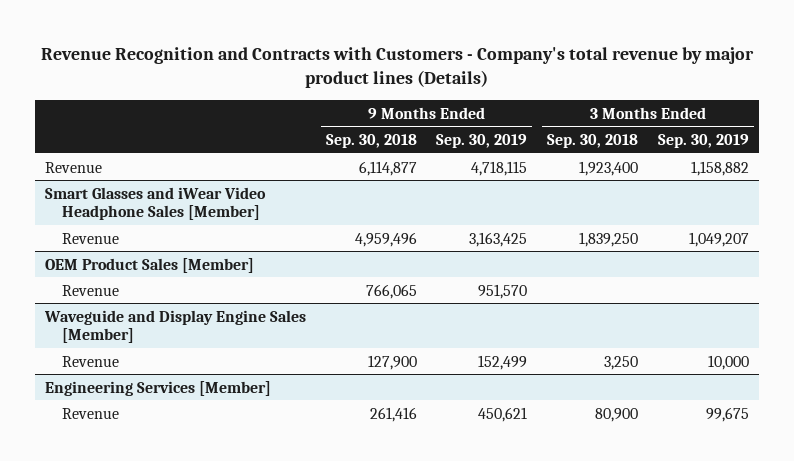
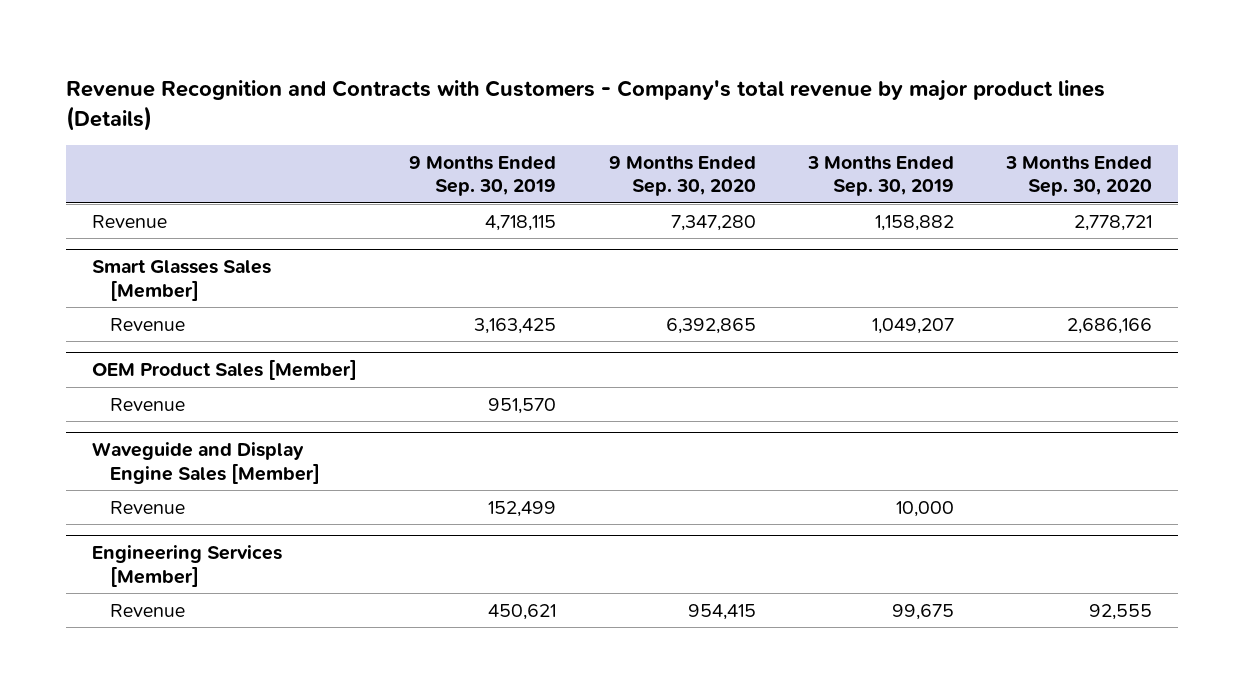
[325,133,417,148] Sep. 30, 2018 -> none
[547,133,639,148] Sep. 30, 2018 -> none
none -> [608,155,756,197] 9 Months Ended Sep. 30, 2020
none -> [1005,155,1153,197] 3 Months Ended Sep. 30, 2020
[45,186,267,221] Smart Glasses and iWear Video Headphone Sales [Member] -> [92,260,272,301] Smart Glasses Sales [Member]

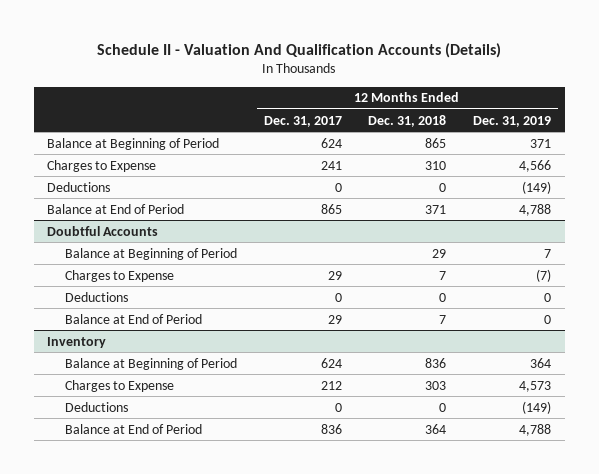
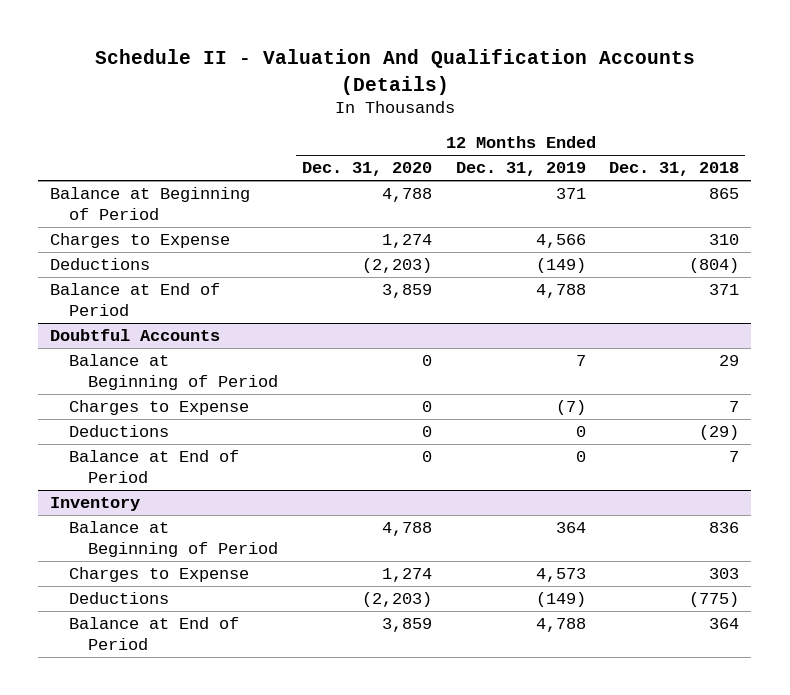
[263,115,342,127] Dec. 31, 2017 -> none
none -> [302,162,433,177] Dec. 31, 2020
[439,182,447,192] 0 -> [689,258,740,274] (804)
[439,292,447,302] 0 -> [699,425,740,441] (29)
[439,402,447,412] 0 -> [689,592,740,608] (775)

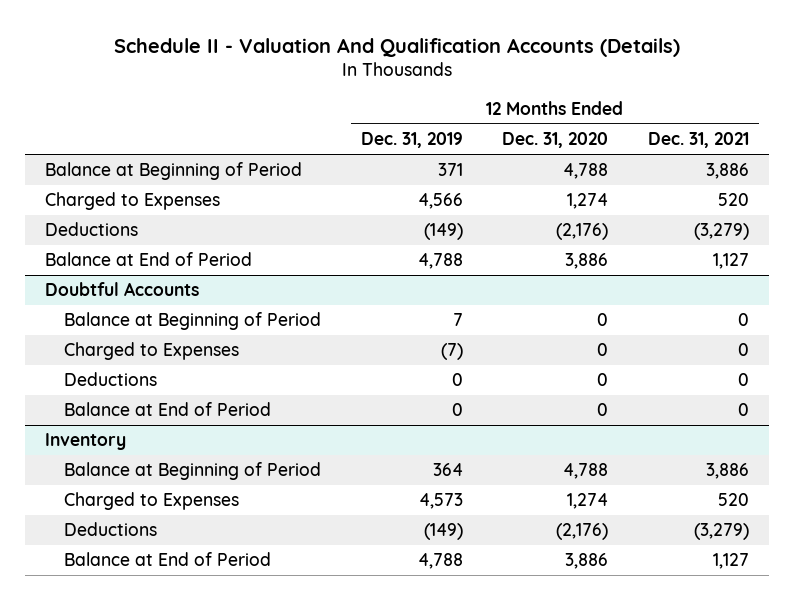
[609,162,740,177] Dec. 31, 2018 -> none
none -> [648,132,750,149] Dec. 31, 2021
[50,233,231,249] Charges to Expense -> [45,192,221,211] Charged to Expenses
[362,258,433,274] (2,203) -> [556,223,609,241] (2,176)
[382,284,433,299] 3,859 -> [565,253,609,270] 3,886
[69,400,250,416] Charges to Expense -> [63,342,239,361] Charged to Expenses
[69,567,250,583] Charges to Expense -> [63,492,239,511] Charged to Expenses
[362,592,433,608] (2,203) -> [556,523,609,541] (2,176)
[382,618,433,633] 3,859 -> [565,553,609,570] 3,886

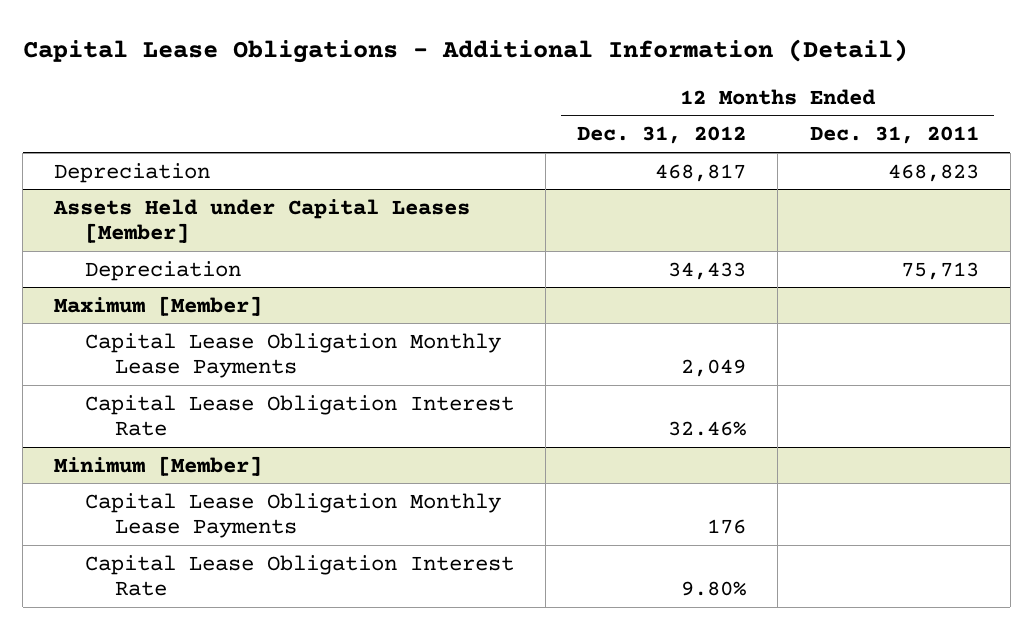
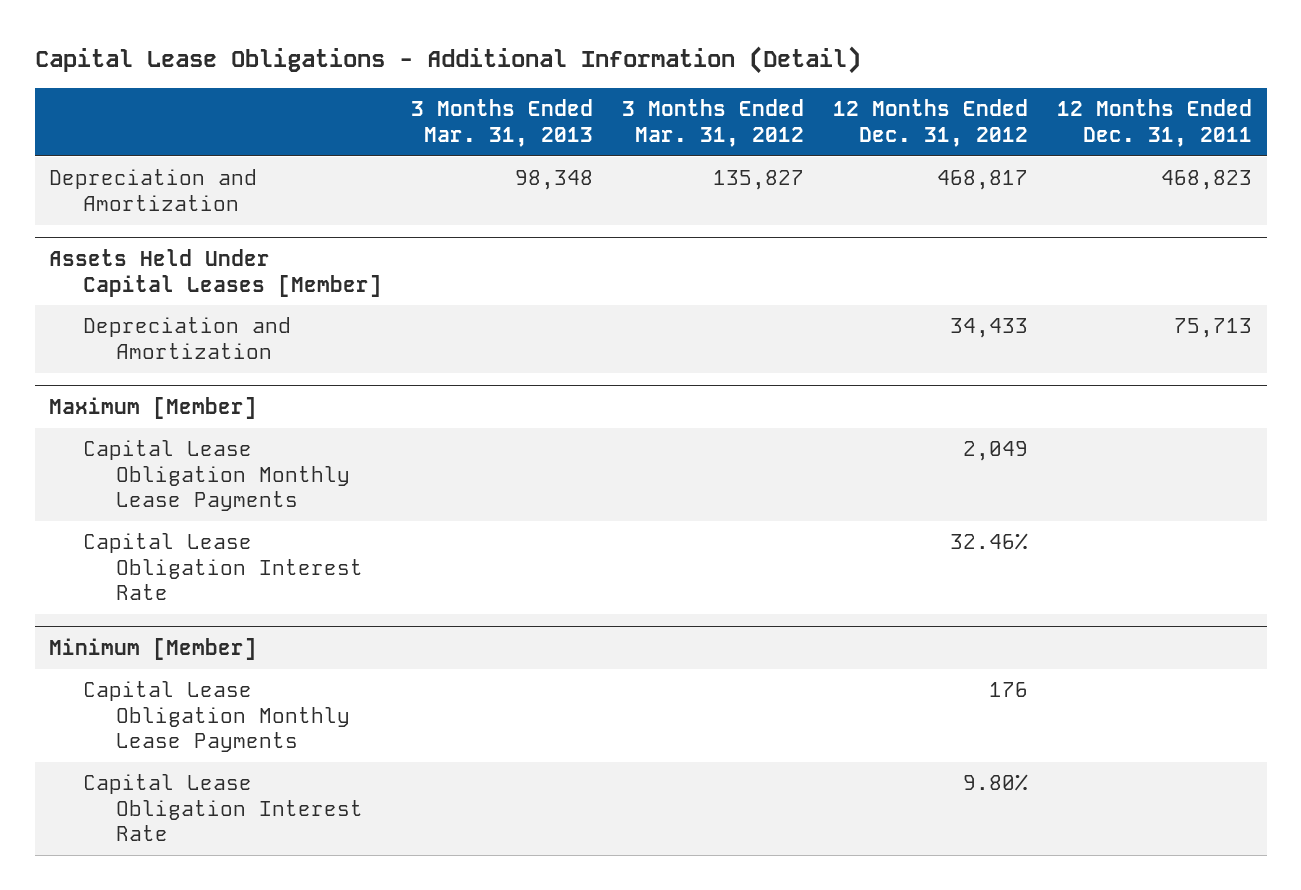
none -> [410,99,593,147] 3 Months Ended Mar. 31, 2013
none -> [621,99,804,147] 3 Months Ended Mar. 31, 2012
[54,162,211,183] Depreciation -> [49,169,258,211] Depreciation and Amortization
[53,198,471,244] Assets Held under Capital Leases [Member] -> [49,249,382,297] Assets Held Under Capital Leases [Member]
[84,260,241,281] Depreciation -> [82,317,291,359] Depreciation and Amortization

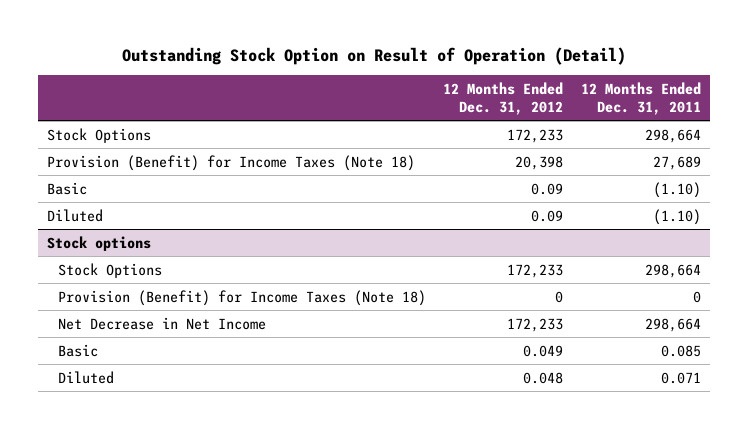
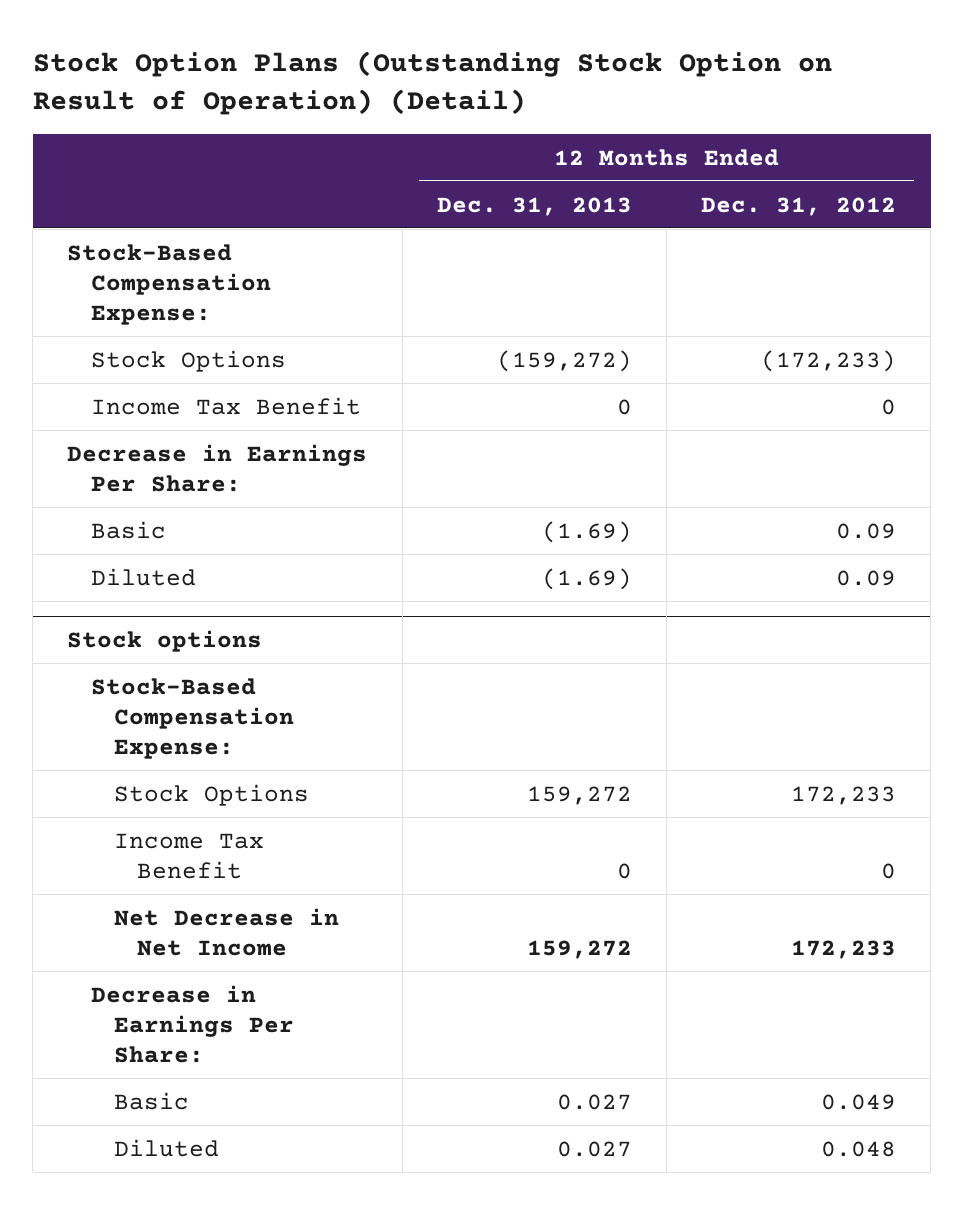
[121,46,626,65] Outstanding Stock Option on Result of Operation (Detail) -> [32,51,832,116] Stock Option Plans (Outstanding Stock Option on Result of Operation) (Detail)
[580,81,701,115] 12 Months Ended Dec. 31, 2011 -> none
none -> [436,196,632,216] Dec. 31, 2013
none -> [67,243,271,326] Stock-Based Compensation Expense:
[507,128,564,143] 172,233 -> [761,349,897,372] (172,233)
[47,154,416,171] Provision (Benefit) for Income Taxes (Note 18) -> [90,396,361,415] Income Tax Benefit
[515,155,564,170] 20,398 -> [881,398,897,415] 0
none -> [67,443,368,492] Decrease in Earnings Per Share:
none -> [90,677,294,760] Stock-Based Compensation Expense:
[57,289,426,306] Provision (Benefit) for Income Taxes (Note 18) -> [113,832,264,879] Income Tax Benefit
none -> [90,984,294,1064] Decrease in Earnings Per Share:

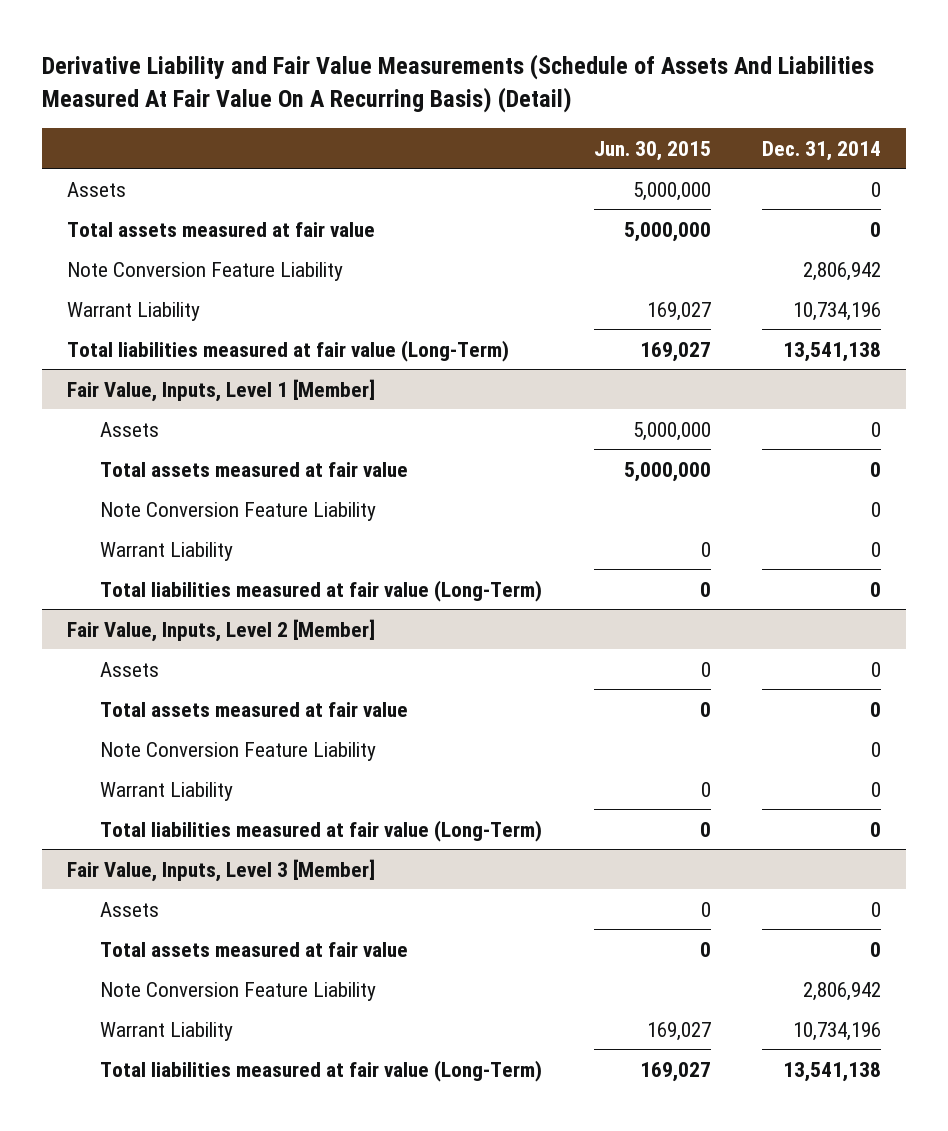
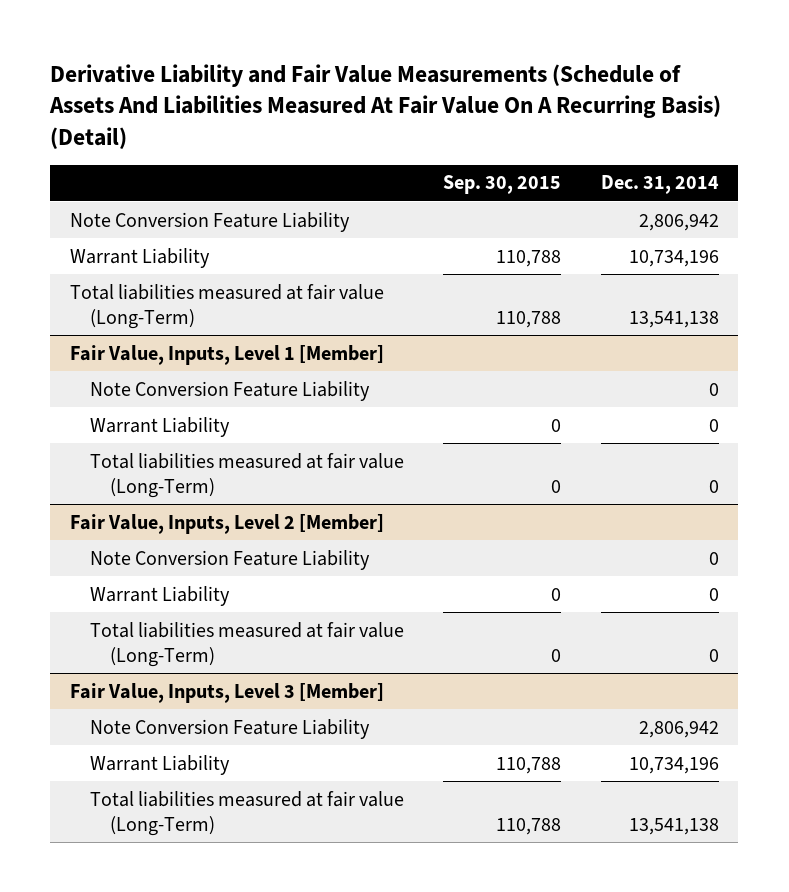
[593,140,711,161] Jun. 30, 2015 -> none
none -> [443,175,562,195] Sep. 30, 2015
[67,181,127,197] Assets -> none
[67,221,376,237] Total assets measured at fair value -> none
[100,421,160,437] Assets -> none
[100,461,409,477] Total assets measured at fair value -> none
[100,661,160,677] Assets -> none
[100,701,409,717] Total assets measured at fair value -> none
[100,901,160,917] Assets -> none
[100,941,409,957] Total assets measured at fair value -> none

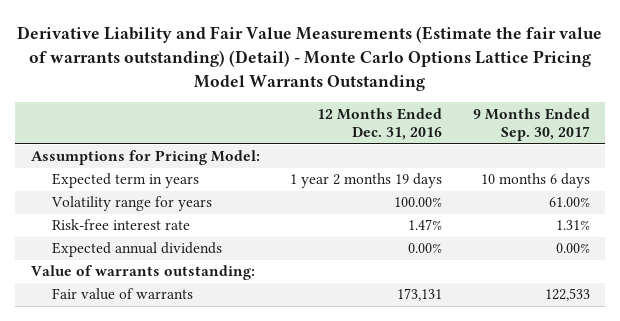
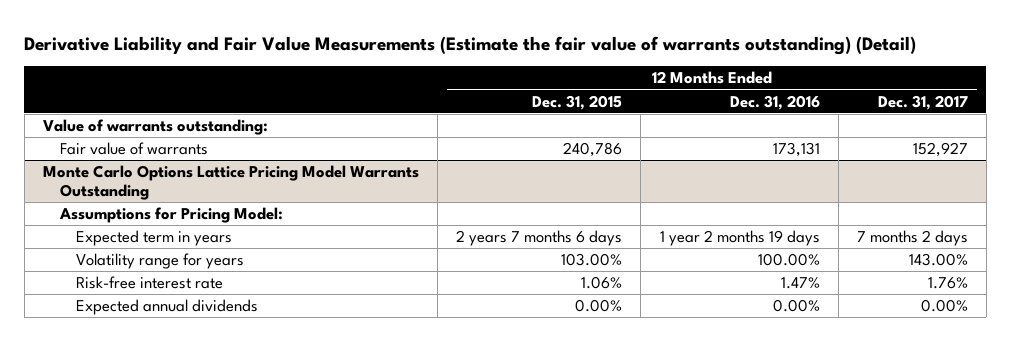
[17,26,603,92] Derivative Liability and Fair Value Measurements (Estimate the fair value of warrants outstanding) (Detail) - Monte Carlo Options Lattice Pricing Model Warrants Outstanding -> [24,36,917,56] Derivative Liability and Fair Value Measurements (Estimate the fair value of warrants outstanding) (Detail)
[472,107,590,142] 9 Months Ended Sep. 30, 2017 -> none
none -> [532,94,623,110] Dec. 31, 2015
none -> [877,94,968,110] Dec. 31, 2017
[30,265,255,281] Value of warrants outstanding: -> [43,119,269,136] Value of warrants outstanding:
[52,288,194,301] Fair value of warrants -> [59,142,208,156] Fair value of warrants
none -> [43,165,420,201] Monte Carlo Options Lattice Pricing Model Warrants Outstanding

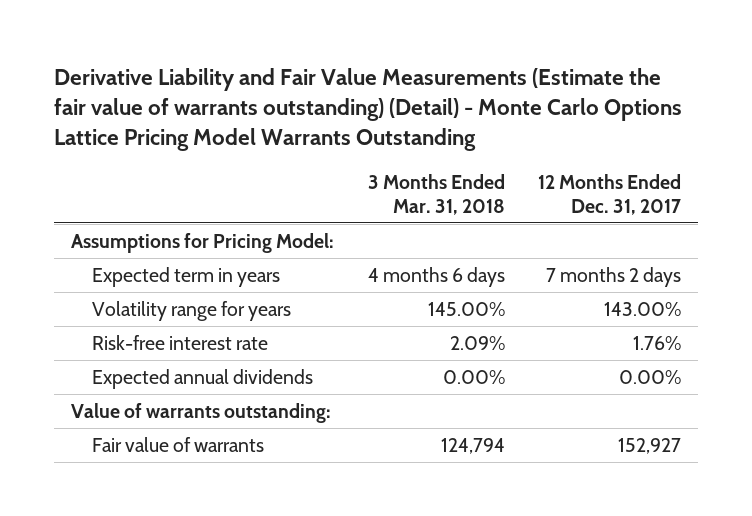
[24,36,917,56] Derivative Liability and Fair Value Measurements (Estimate the fair value of warrants outstanding) (Detail) -> [54,67,683,152] Derivative Liability and Fair Value Measurements (Estimate the fair value of warrants outstanding) (Detail) - Monte Carlo Options Lattice Pricing Model Warrants Outstanding
[532,94,623,110] Dec. 31, 2015 -> none
[729,94,820,110] Dec. 31, 2016 -> none
none -> [367,173,505,215] 3 Months Ended Mar. 31, 2018
[43,165,420,201] Monte Carlo Options Lattice Pricing Model Warrants Outstanding -> none
[43,119,269,136] Value of warrants outstanding: -> [71,403,332,424] Value of warrants outstanding:
[59,142,208,156] Fair value of warrants -> [92,437,265,453] Fair value of warrants

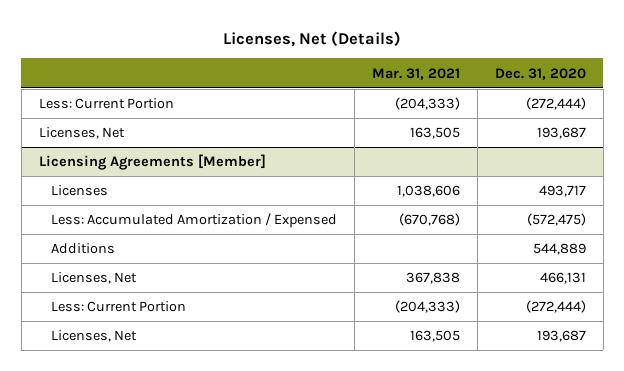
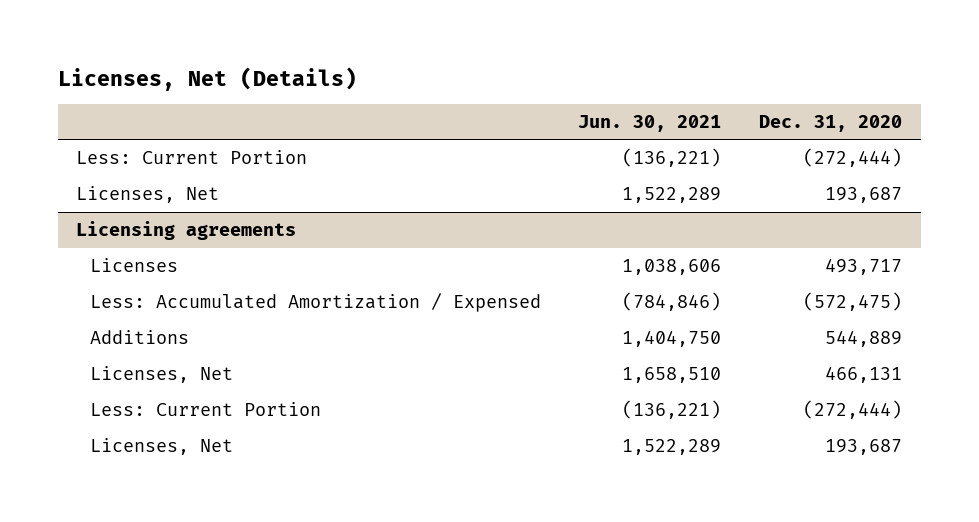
[371,67,460,80] Mar. 31, 2021 -> none
none -> [578,114,722,132] Jun. 30, 2021
[38,154,266,171] Licensing Agreements [Member] -> [76,221,297,241] Licensing agreements

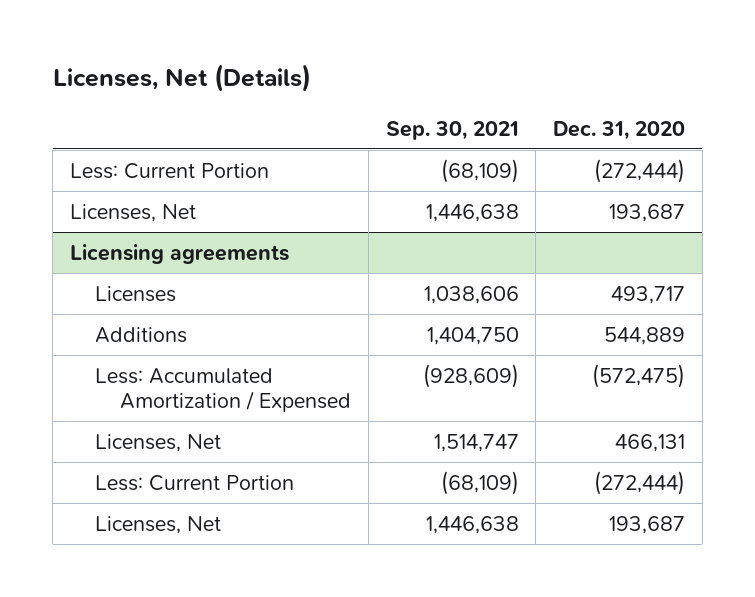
[578,114,722,132] Jun. 30, 2021 -> none
none -> [385,120,519,140] Sep. 30, 2021
[89,293,541,313] Less: Accumulated Amortization / Expensed -> [94,367,352,412] Less: Accumulated Amortization / Expensed

